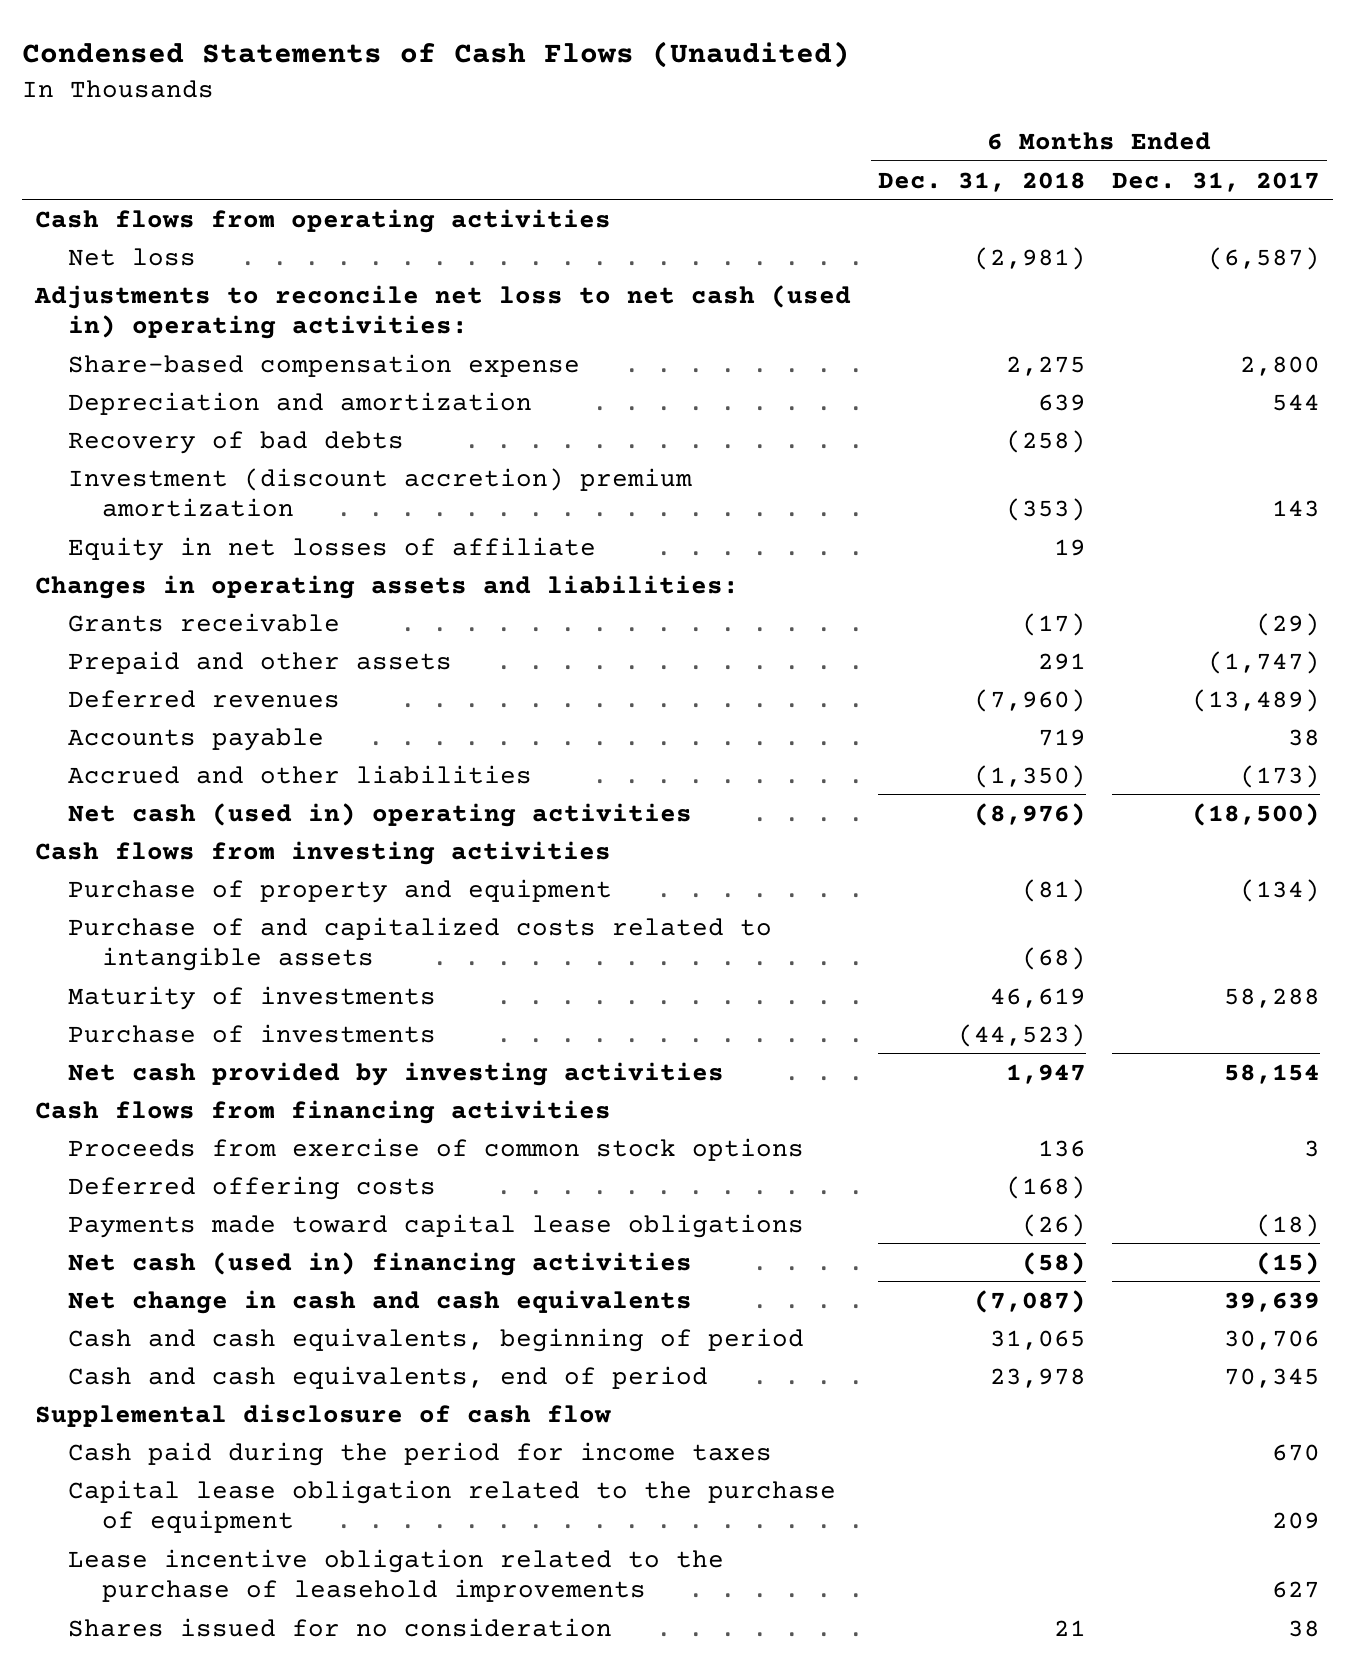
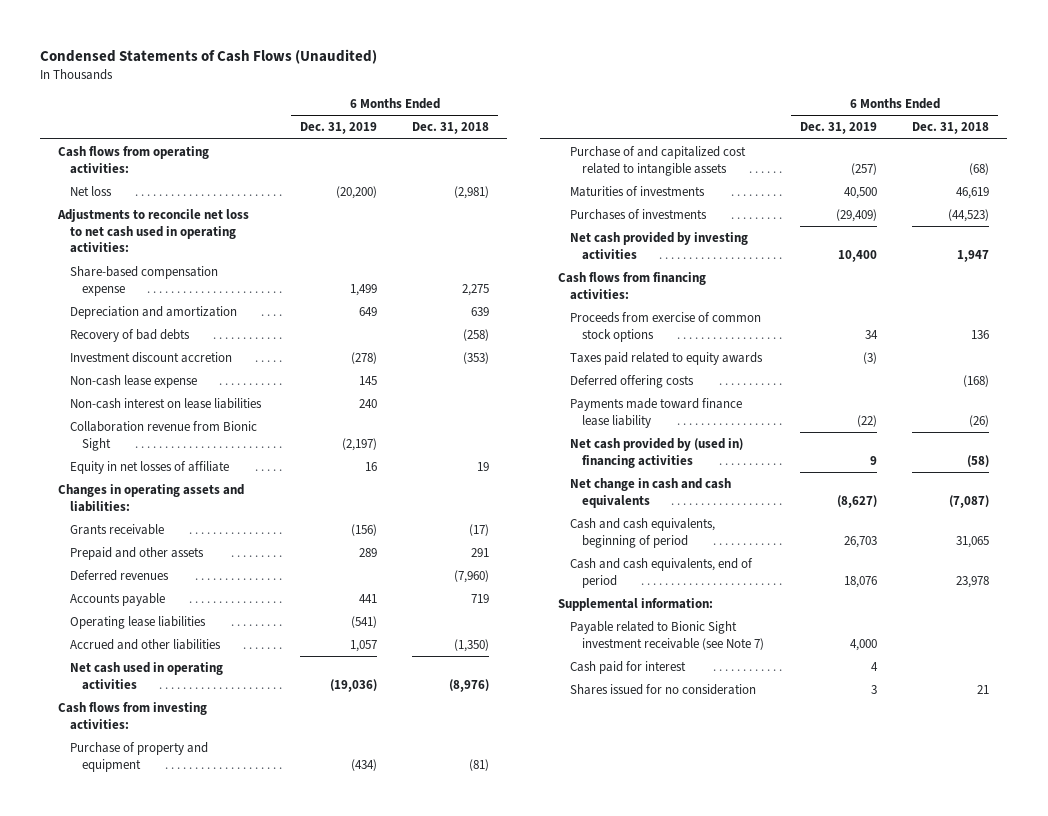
[1111,171,1320,192] Dec. 31, 2017 -> none
none -> [299,122,377,135] Dec. 31, 2019
[35,208,612,233] Cash flows from operating activities -> [58,146,210,174] Cash flows from operating activities:
[34,284,852,339] Adjustments to reconcile net loss to net cash (used in) operating activities: -> [57,209,250,254] Adjustments to reconcile net loss to net cash used in operating activities:
[68,467,693,517] Investment (discount accretion) premium amortization -> [70,352,233,364] Investment discount accretion
none -> [70,375,198,389] Non-cash lease expense
none -> [70,398,263,410] Non-cash interest on lease liabilities
none -> [70,421,258,451] Collaboration revenue from Bionic Sight
none -> [70,616,207,630] Operating lease liabilities
[68,802,693,827] Net cash (used in) operating activities -> [70,662,224,690] Net cash used in operating activities
[35,840,612,865] Cash flows from investing activities -> [58,702,208,730] Cash flows from investing activities:
[68,916,773,971] Purchase of and capitalized costs related to intangible assets -> [570,146,747,176] Purchase of and capitalized cost related to intangible assets
[68,985,437,1010] Maturity of investments -> [570,186,706,198] Maturities of investments
[68,1023,437,1043] Purchase of investments -> [570,209,708,221] Purchases of investments
[35,1099,612,1124] Cash flows from financing activities -> [558,272,707,300] Cash flows from financing activities:
none -> [570,352,764,366] Taxes paid related to equity awards
[68,1213,805,1238] Payments made toward capital lease obligations -> [570,398,743,428] Payments made toward finance lease liability
[68,1251,693,1276] Net cash (used in) financing activities -> [570,438,744,468] Net cash provided by (used in) financing activities
[68,1441,773,1466] Cash paid during the period for income taxes -> none
[68,1479,837,1533] Capital lease obligation related to the purchase of equipment -> none
[68,1548,725,1602] Lease incentive obligation related to the purchase of leasehold improvements -> none
[35,1403,612,1427] Supplemental disclosure of cash flow -> [558,598,714,612] Supplemental information:
none -> [570,621,764,650] Payable related to Bionic Sight investment receivable (see Note 7)
none -> [570,661,687,675] Cash paid for interest

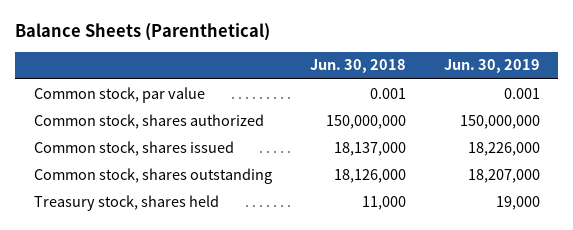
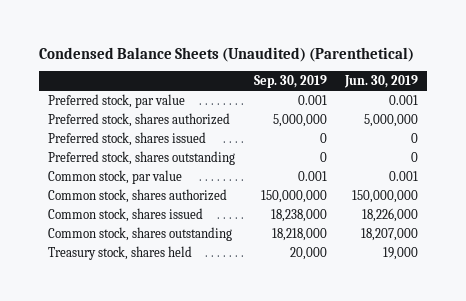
[14,23,270,42] Balance Sheets (Parenthetical) -> [38,46,414,62] Condensed Balance Sheets (Unaudited) (Parenthetical)
[309,59,406,74] Jun. 30, 2018 -> none
none -> [253,74,327,88] Sep. 30, 2019
none -> [48,93,186,108] Preferred stock, par value
none -> [48,112,231,127] Preferred stock, shares authorized
none -> [48,131,207,146] Preferred stock, shares issued
none -> [48,150,236,165] Preferred stock, shares outstanding

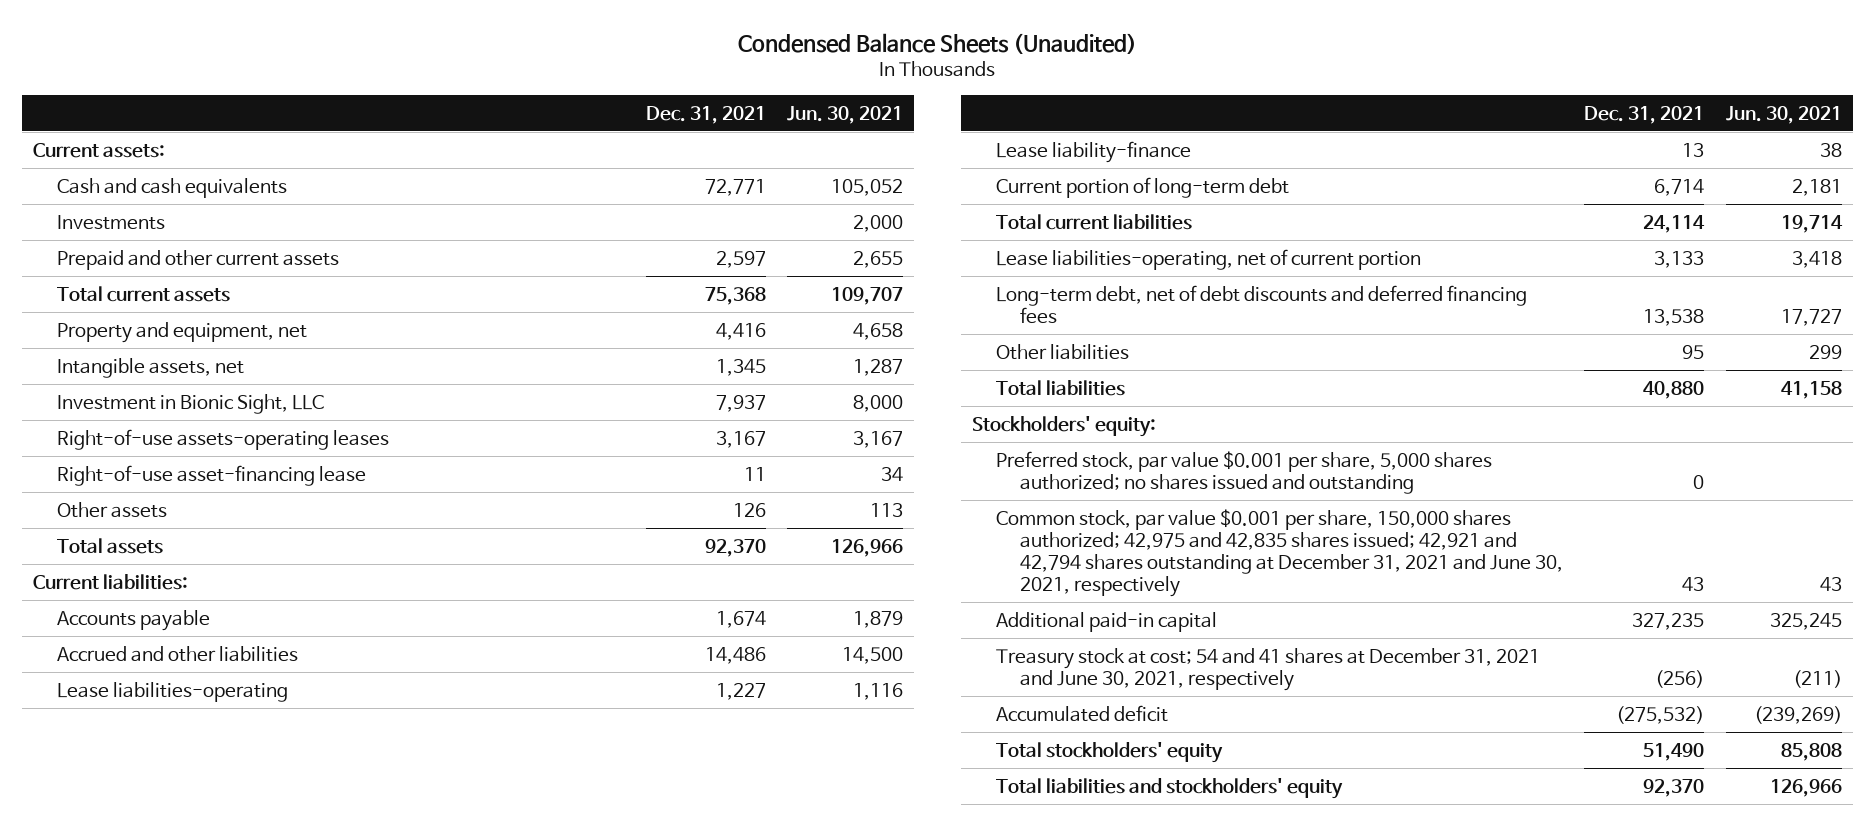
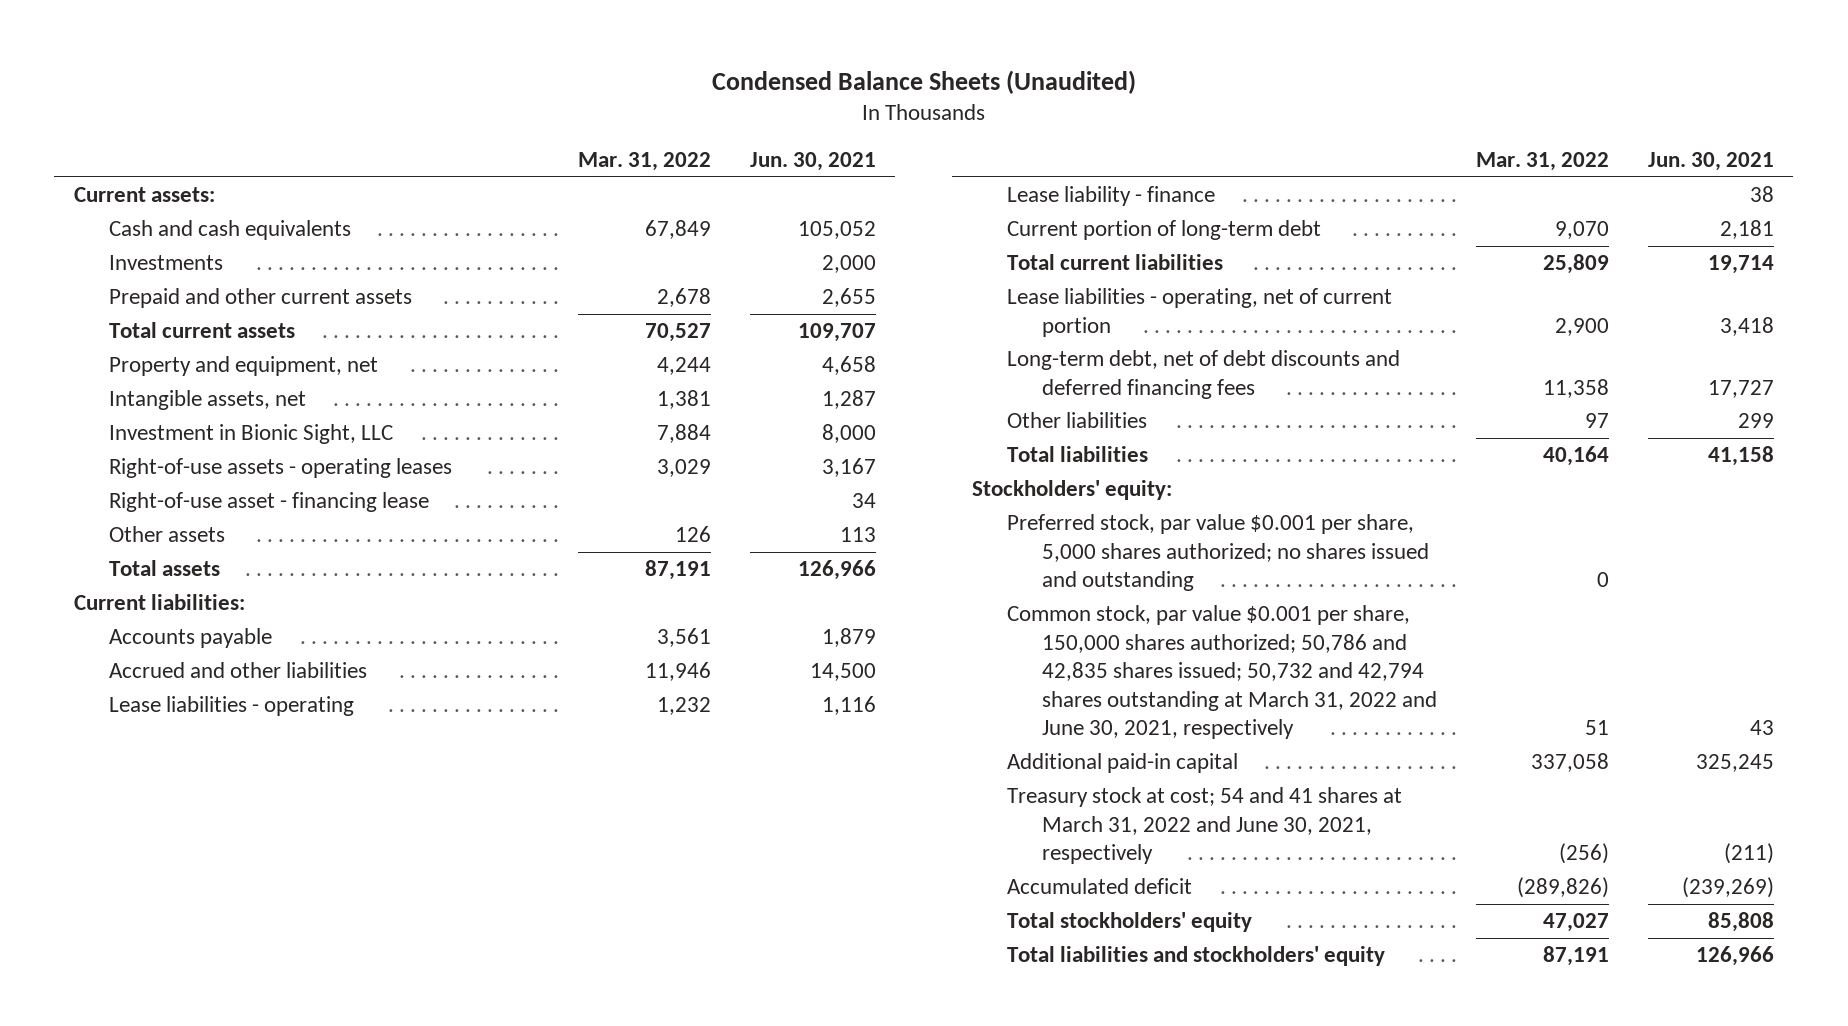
[645,105,766,124] Dec. 31, 2021 -> none
none -> [578,152,712,172] Mar. 31, 2022
[57,428,390,450] Right-of-use assets-operating leases -> [109,458,453,479] Right-of-use assets - operating leases
[57,464,367,486] Right-of-use asset-financing lease -> [109,492,430,513] Right-of-use asset - financing lease
[57,681,289,702] Lease liabilities-operating -> [109,696,355,717] Lease liabilities - operating
[995,140,1191,163] Lease liability-finance -> [1006,186,1215,207] Lease liability - finance
[995,248,1421,270] Lease liabilities-operating, net of current portion -> [1006,288,1392,337] Lease liabilities - operating, net of current portion
[995,508,1563,598] Common stock, par value $0.001 per share, 150,000 shares authorized; 42,975 and 42,835 shares issued; 42,921 and 42,794 shares outstanding at December 31, 2021 and June 30, 2021, respectively -> [1006,605,1438,740] Common stock, par value $0.001 per share, 150,000 shares authorized; 50,786 and 42,835 shares issued; 50,732 and 42,794 shares outstanding at March 31, 2022 and June 30, 2021, respectively
[995,647,1540,691] Treasury stock at cost; 54 and 41 shares at December 31, 2021 and June 30, 2021, respectively -> [1006,787,1402,865] Treasury stock at cost; 54 and 41 shares at March 31, 2022 and June 30, 2021, respectively

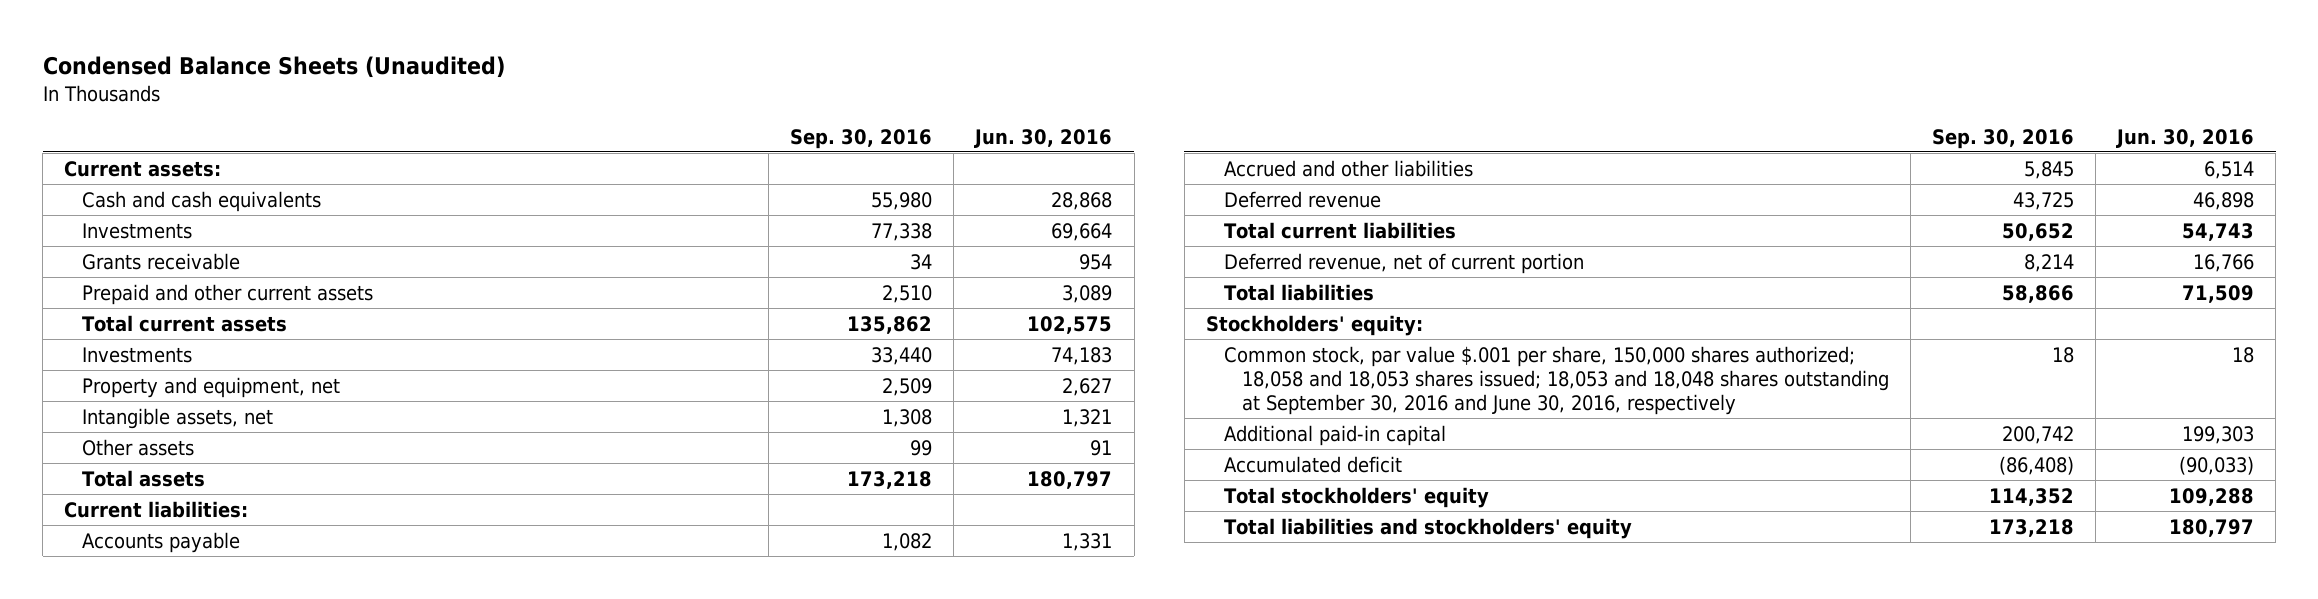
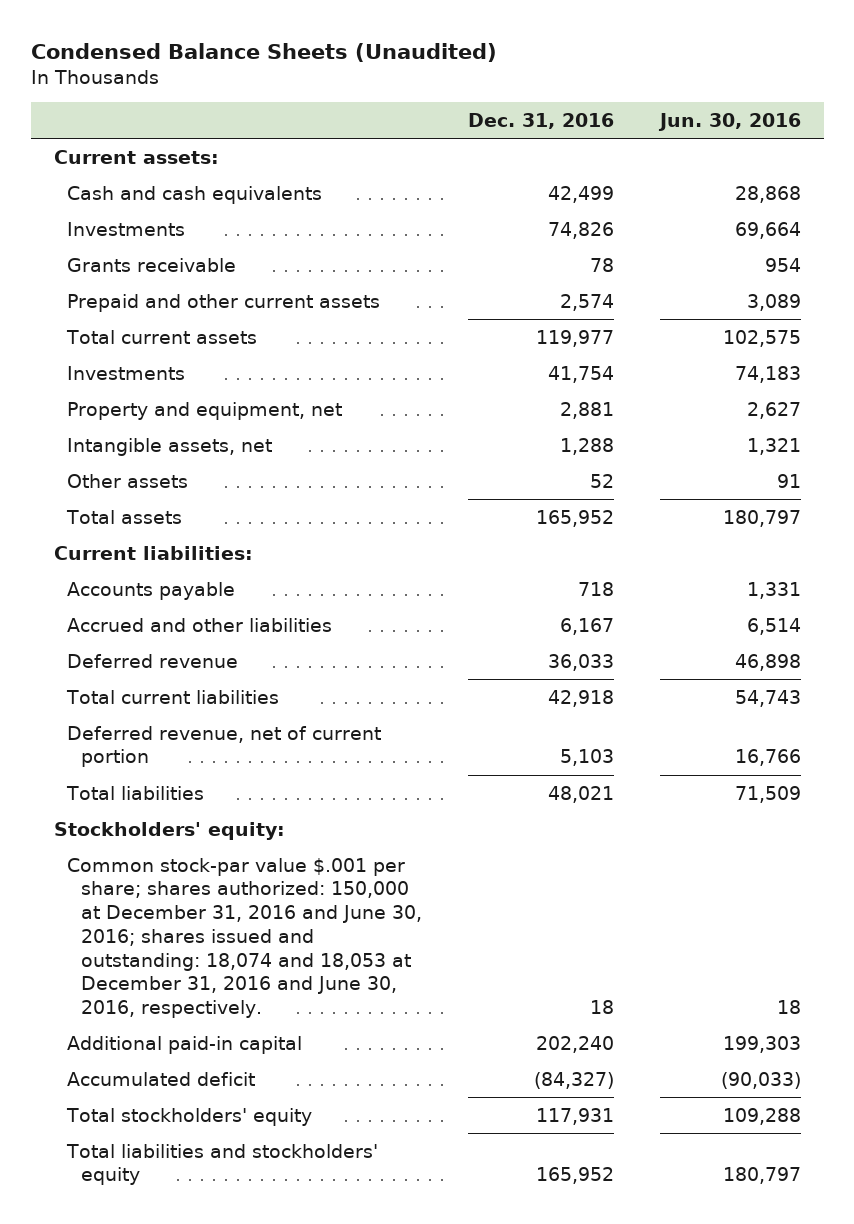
[790,128,933,149] Sep. 30, 2016 -> none
none -> [468,112,615,129] Dec. 31, 2016
[1223,345,1889,416] Common stock, par value $.001 per share, 150,000 shares authorized; 18,058 and 18,053 shares issued; 18,053 and 18,048 shares outstanding at September 30, 2016 and June 30, 2016, respectively -> [67,857,423,1019] Common stock-par value $.001 per share; shares authorized: 150,000 at December 31, 2016 and June 30, 2016; shares issued and outstanding: 18,074 and 18,053 at December 31, 2016 and June 30, 2016, respectively.

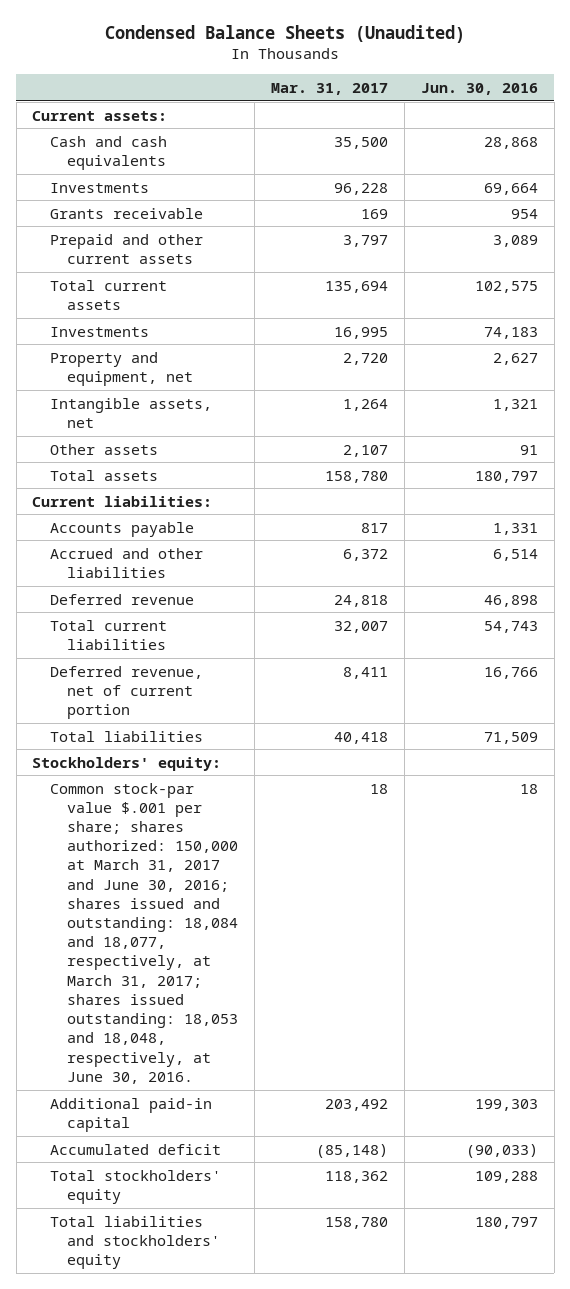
[468,112,615,129] Dec. 31, 2016 -> none
none -> [271,82,389,95] Mar. 31, 2017
[67,857,423,1019] Common stock-par value $.001 per share; shares authorized: 150,000 at December 31, 2016 and June 30, 2016; shares issued and outstanding: 18,074 and 18,053 at December 31, 2016 and June 30, 2016, respectively. -> [49,782,239,1084] Common stock-par value $.001 per share; shares authorized: 150,000 at March 31, 2017 and June 30, 2016; shares issued and outstanding: 18,084 and 18,077, respectively, at March 31, 2017; shares issued outstanding: 18,053 and 18,048, respectively, at June 30, 2016.

